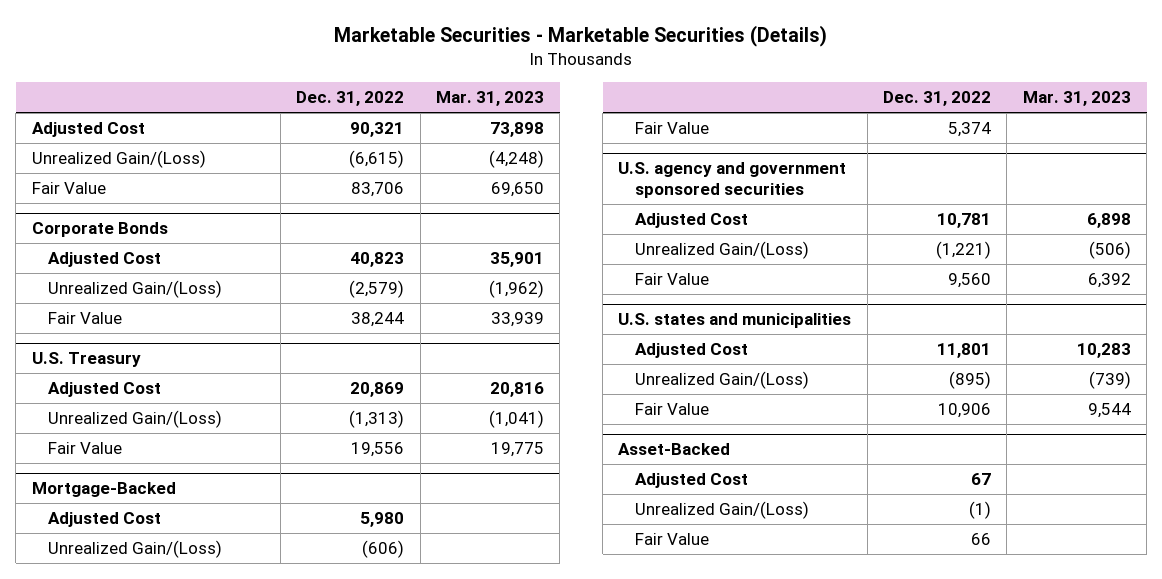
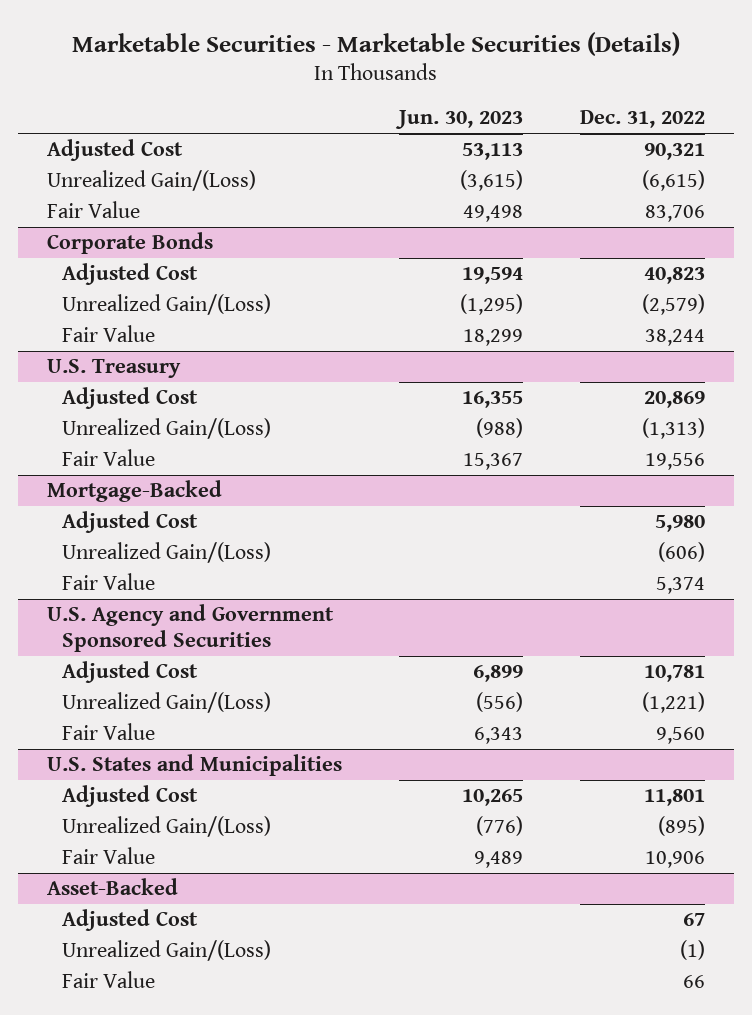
[436,91,545,107] Mar. 31, 2023 -> none
none -> [395,110,524,130] Jun. 30, 2023
[618,162,847,199] U.S. agency and government sponsored securities -> [46,604,334,652] U.S. Agency and Government Sponsored Securities
[618,313,852,329] U.S. states and municipalities -> [46,754,342,777] U.S. States and Municipalities

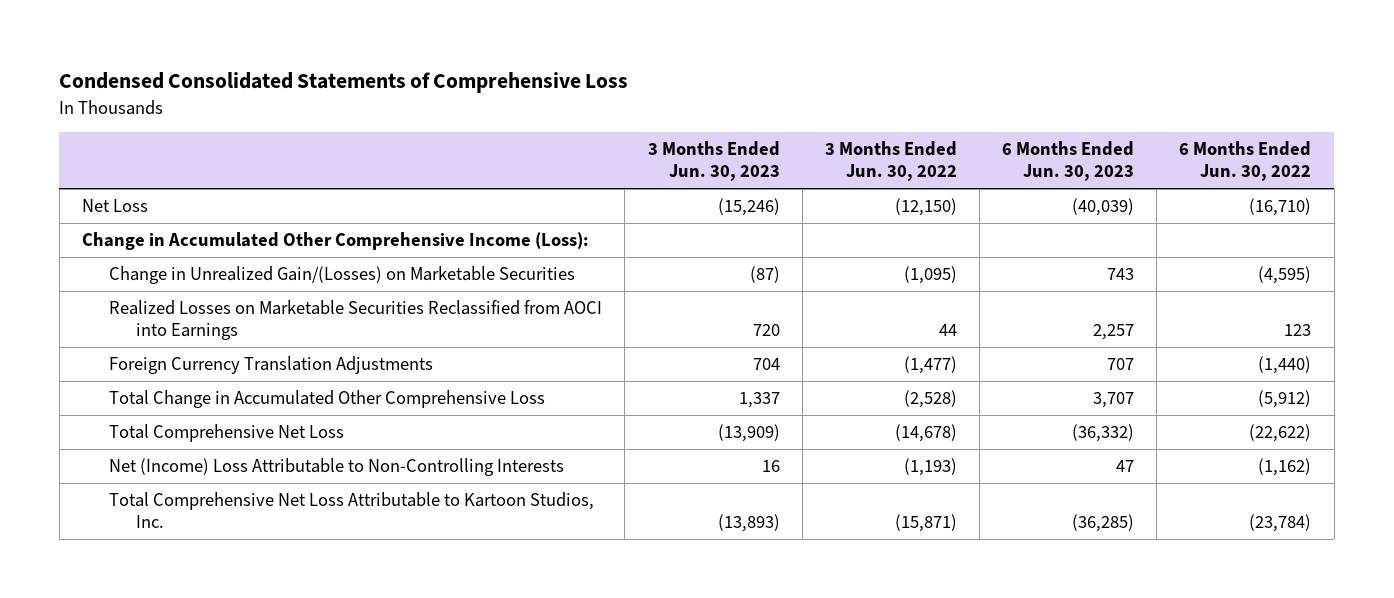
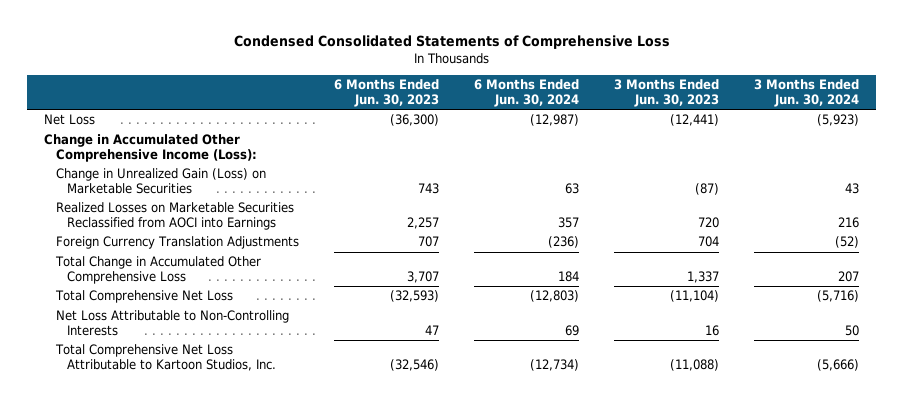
[824,141,957,182] 3 Months Ended Jun. 30, 2022 -> none
[1179,141,1312,182] 6 Months Ended Jun. 30, 2022 -> none
none -> [473,79,579,107] 6 Months Ended Jun. 30, 2024
none -> [753,79,859,107] 3 Months Ended Jun. 30, 2024
[717,198,780,217] (15,246) -> [669,114,719,127] (12,441)
[1072,198,1135,217] (40,039) -> [389,114,439,127] (36,300)
[109,266,576,285] Change in Unrealized Gain/(Losses) on Marketable Securities -> [55,168,266,194] Change in Unrealized Gain (Loss) on Marketable Securities
[717,424,780,443] (13,909) -> [669,290,719,303] (11,104)
[1072,424,1135,443] (36,332) -> [389,290,439,303] (32,593)
[109,458,565,477] Net (Income) Loss Attributable to Non-Controlling Interests -> [55,310,289,336] Net Loss Attributable to Non-Controlling Interests
[717,513,780,532] (13,893) -> [669,358,719,371] (11,088)
[1072,513,1135,532] (36,285) -> [389,358,439,371] (32,546)

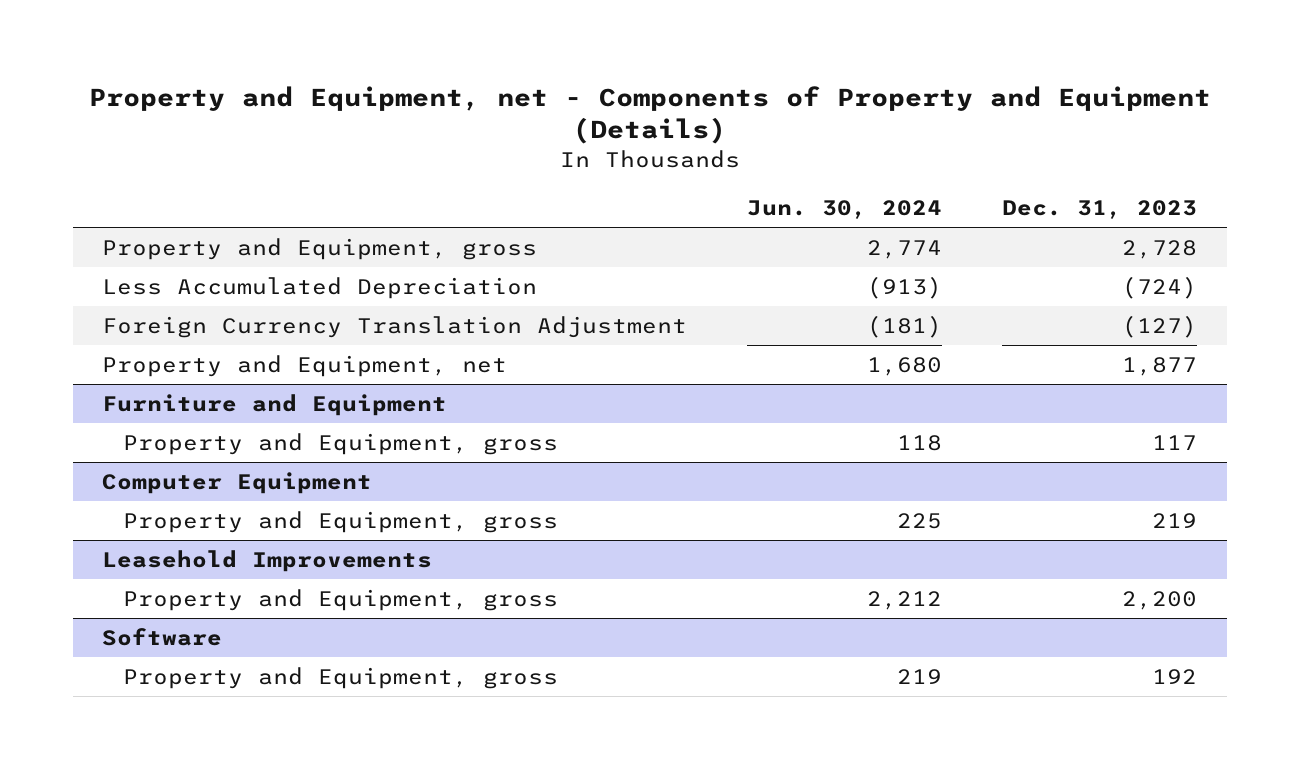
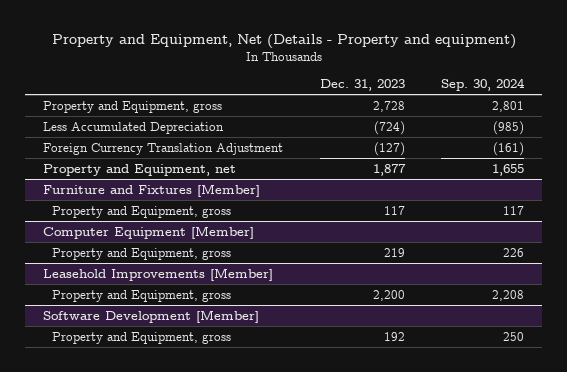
[88,85,1211,145] Property and Equipment, net - Components of Property and Equipment (Details) -> [51,34,516,50] Property and Equipment, Net (Details - Property and equipment)
[747,200,943,220] Jun. 30, 2024 -> none
none -> [441,77,526,91] Sep. 30, 2024
[102,393,448,416] Furniture and Equipment -> [43,183,261,197] Furniture and Fixtures [Member]
[102,471,373,494] Computer Equipment -> [43,225,255,239] Computer Equipment [Member]
[102,549,433,572] Leasehold Improvements -> [43,267,274,281] Leasehold Improvements [Member]
[102,627,223,646] Software -> [43,309,260,323] Software Development [Member]

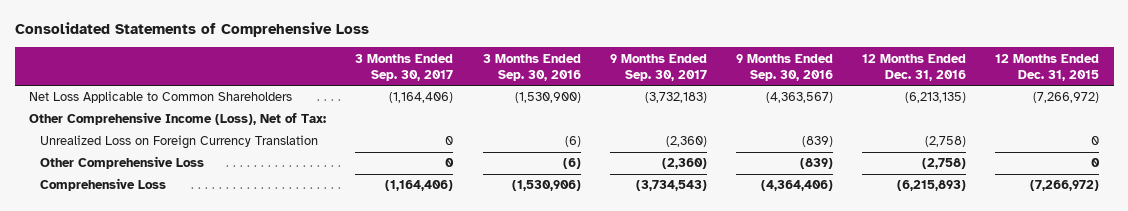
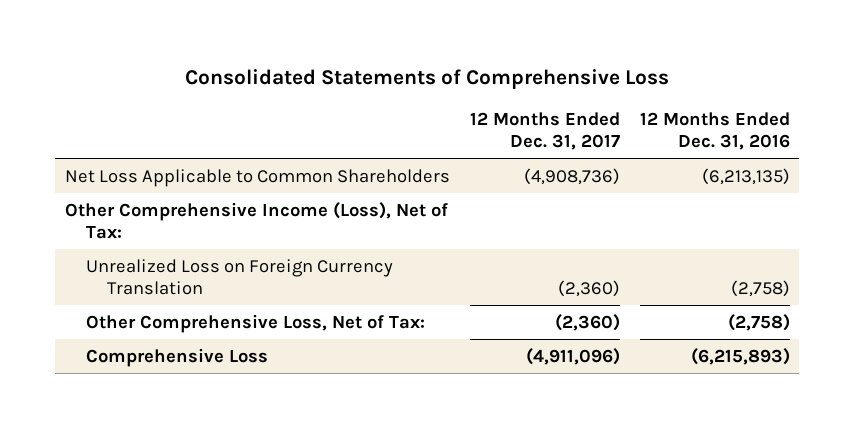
[355,53,454,81] 3 Months Ended Sep. 30, 2017 -> none
[482,53,581,81] 3 Months Ended Sep. 30, 2016 -> none
[609,53,707,81] 9 Months Ended Sep. 30, 2017 -> none
[735,53,833,81] 9 Months Ended Sep. 30, 2016 -> none
[995,53,1100,81] 12 Months Ended Dec. 31, 2015 -> none
none -> [469,112,620,150] 12 Months Ended Dec. 31, 2017
[40,156,205,170] Other Comprehensive Loss -> [86,314,426,334] Other Comprehensive Loss, Net of Tax:

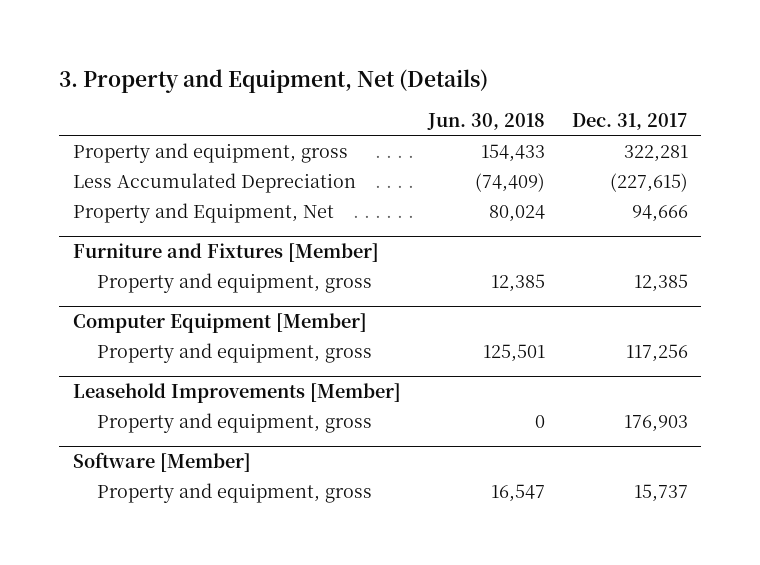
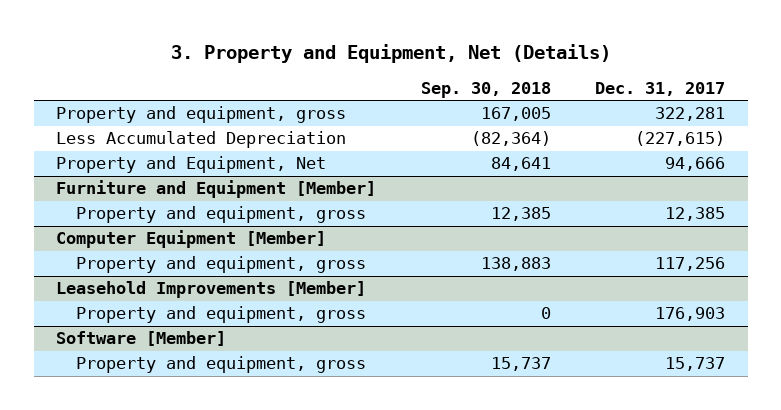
[426,113,545,131] Jun. 30, 2018 -> none
none -> [420,81,551,98] Sep. 30, 2018
[72,243,379,263] Furniture and Fixtures [Member] -> [55,180,376,199] Furniture and Equipment [Member]

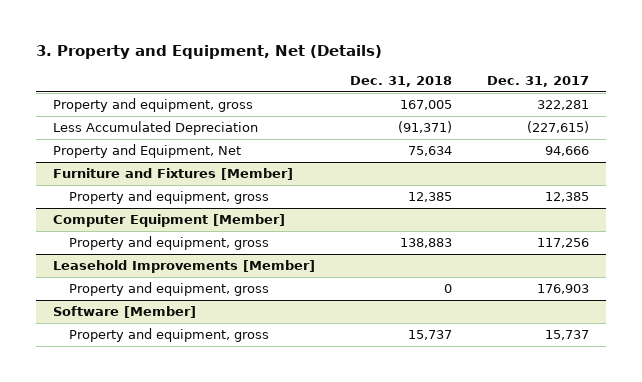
[420,81,551,98] Sep. 30, 2018 -> none
none -> [350,75,453,87] Dec. 31, 2018
[55,180,376,199] Furniture and Equipment [Member] -> [53,168,294,181] Furniture and Fixtures [Member]

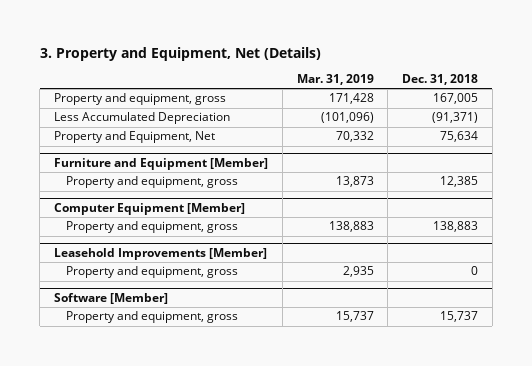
[486,75,589,87] Dec. 31, 2017 -> none
none -> [296,74,374,86] Mar. 31, 2019
[53,168,294,181] Furniture and Fixtures [Member] -> [54,157,269,170] Furniture and Equipment [Member]

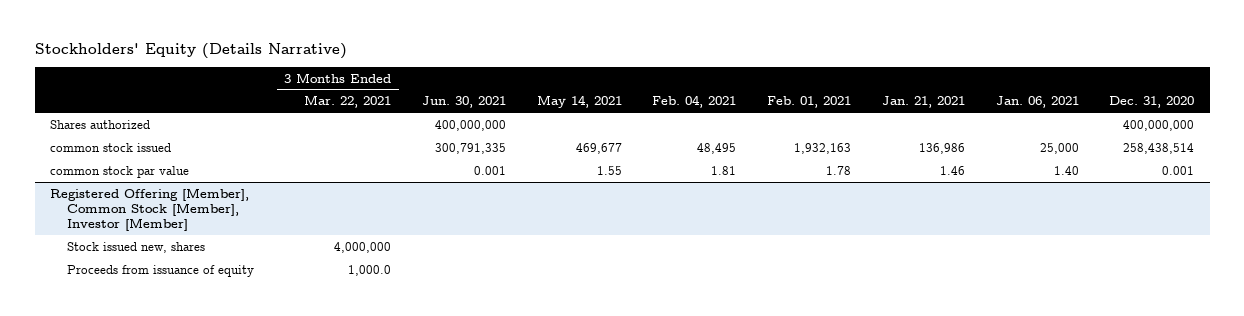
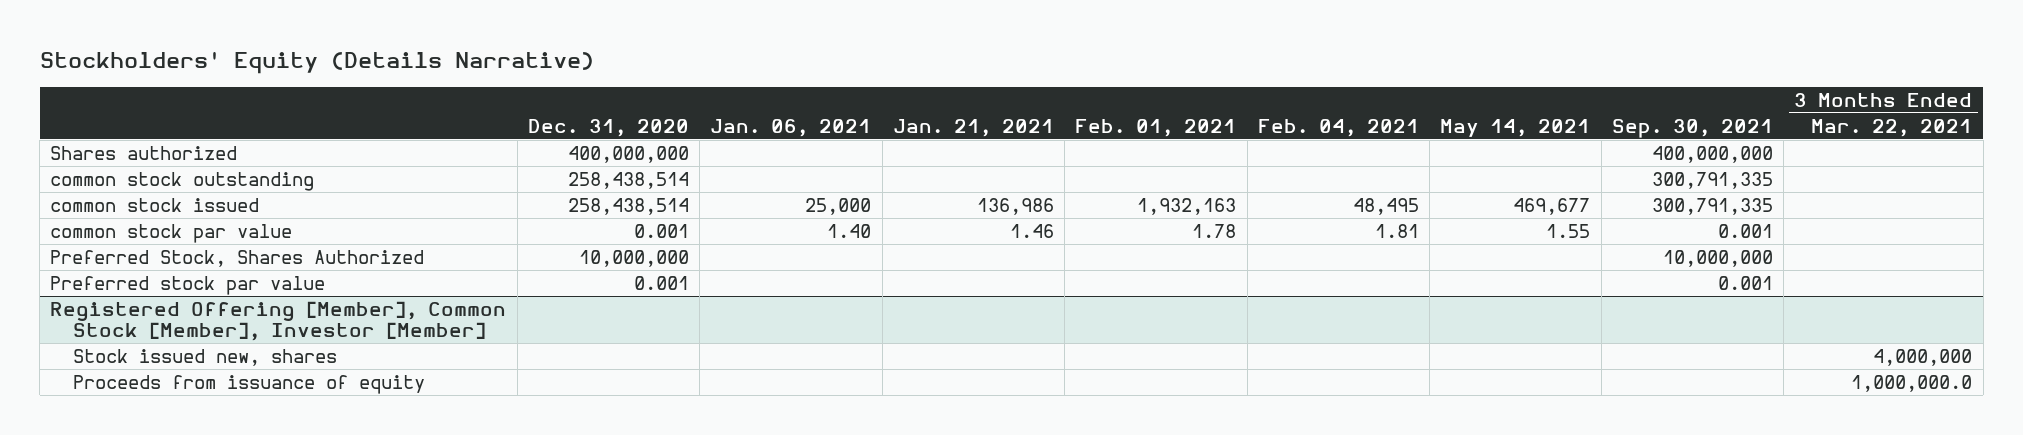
[422,96,507,109] Jun. 30, 2021 -> none
none -> [1611,118,1773,138] Sep. 30, 2021
none -> [50,172,315,192] common stock outstanding
none -> [50,250,425,268] Preferred Stock, Shares Authorized
none -> [50,276,326,296] Preferred stock par value
[348,264,392,276] 1,000.0 -> [1851,375,1973,393] 1,000,000.0

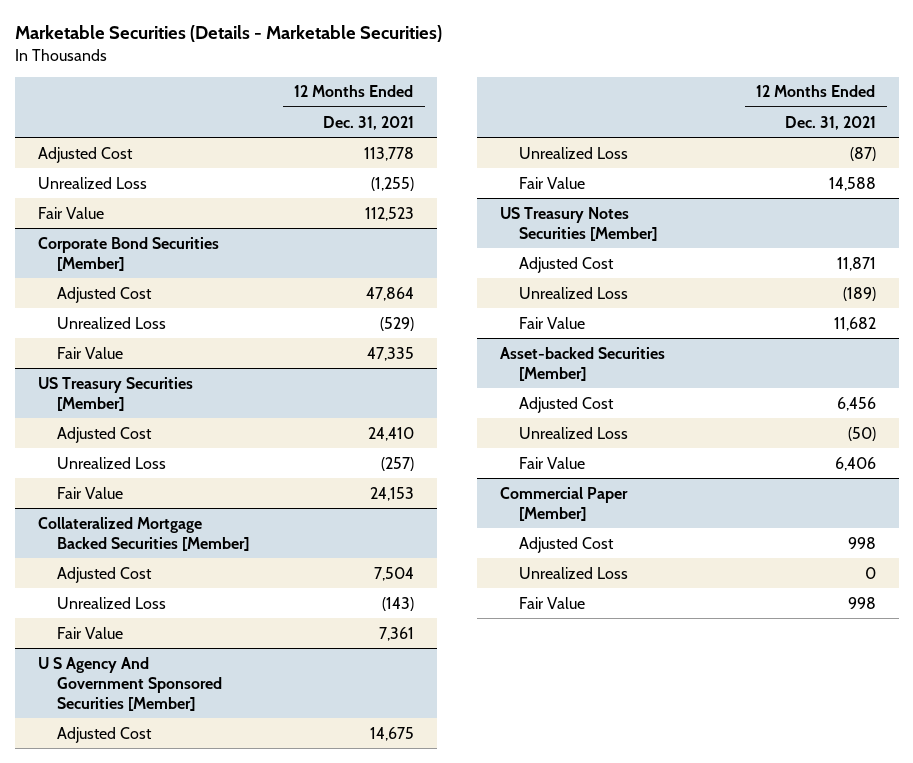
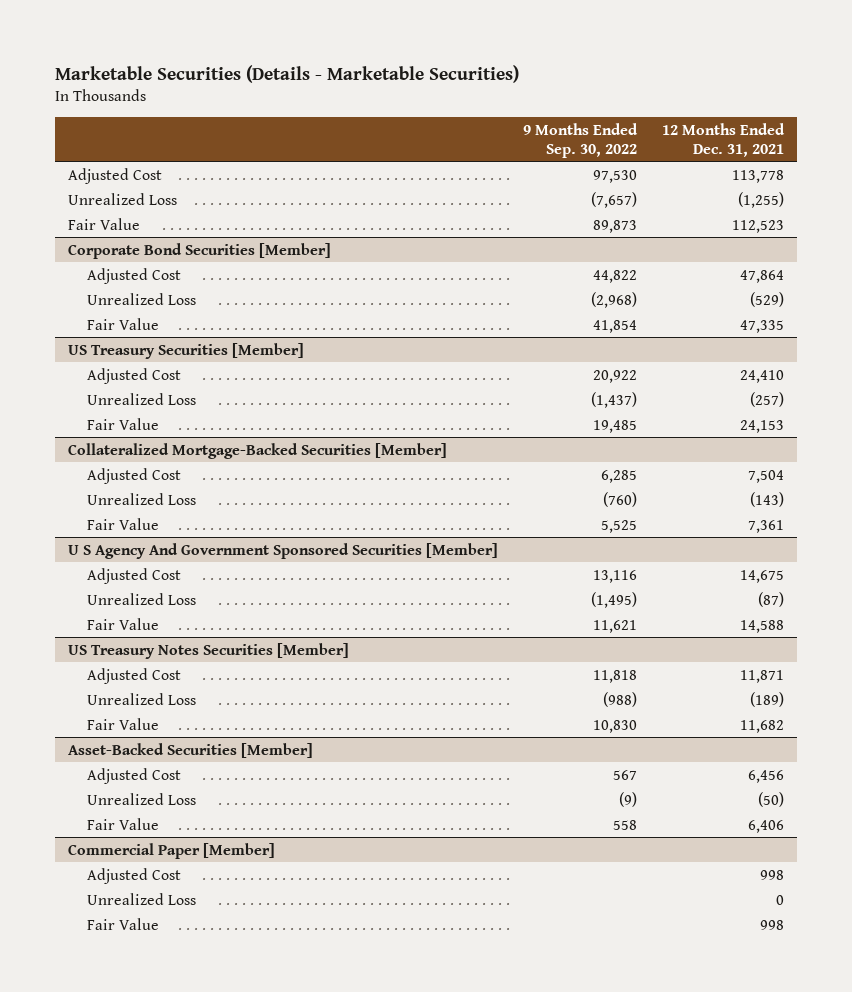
none -> [523,122,639,158] 9 Months Ended Sep. 30, 2022
[37,516,249,551] Collateralized Mortgage Backed Securities [Member] -> [67,442,447,459] Collateralized Mortgage-Backed Securities [Member]
[499,346,665,381] Asset-backed Securities [Member] -> [67,742,313,758] Asset-Backed Securities [Member]

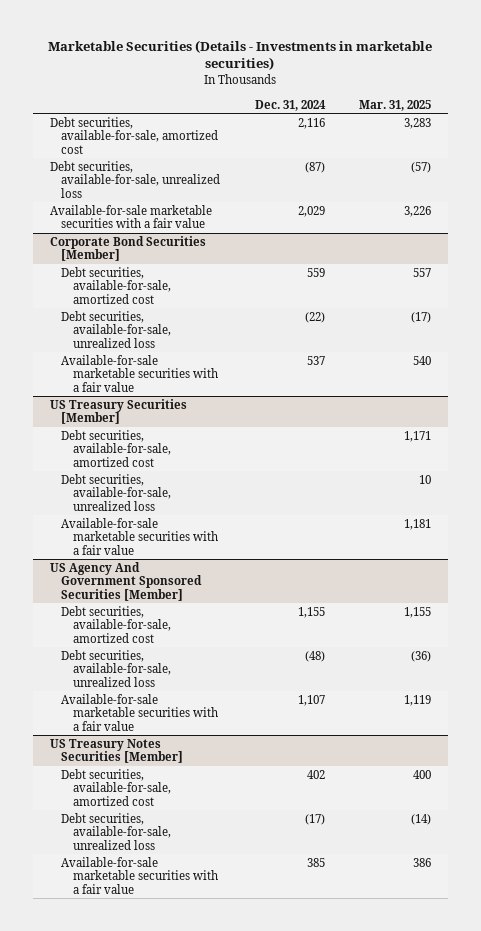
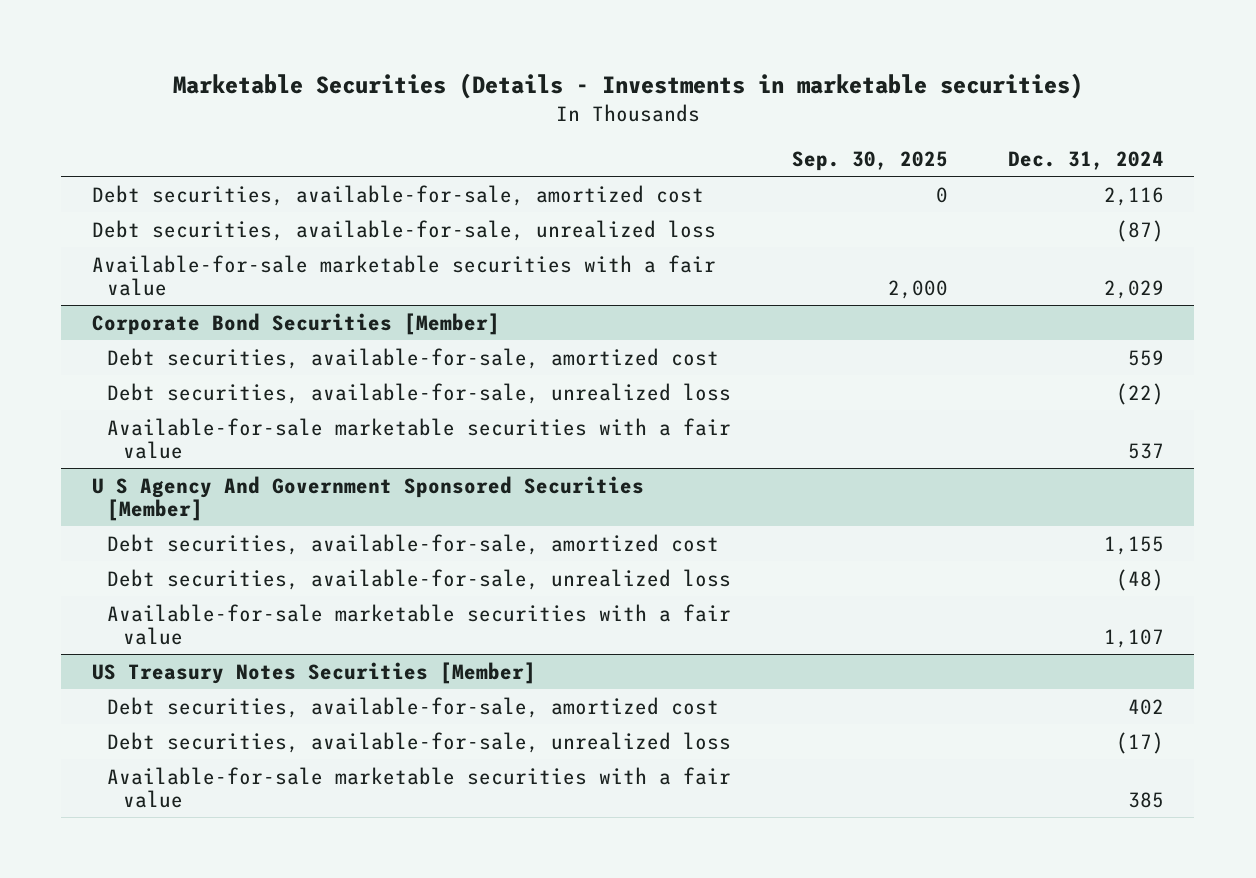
[359,99,432,111] Mar. 31, 2025 -> none
none -> [791,150,948,171] Sep. 30, 2025
[49,399,187,425] US Treasury Securities [Member] -> none
[61,430,171,467] Debt securities, available-for-sale, amortized cost -> none
[61,474,171,511] Debt securities, available-for-sale, unrealized loss -> none
[61,518,218,555] Available-for-sale marketable securities with a fair value -> none
[49,562,203,601] US Agency And Government Sponsored Securities [Member] -> [91,475,644,522] U S Agency And Government Sponsored Securities [Member]

